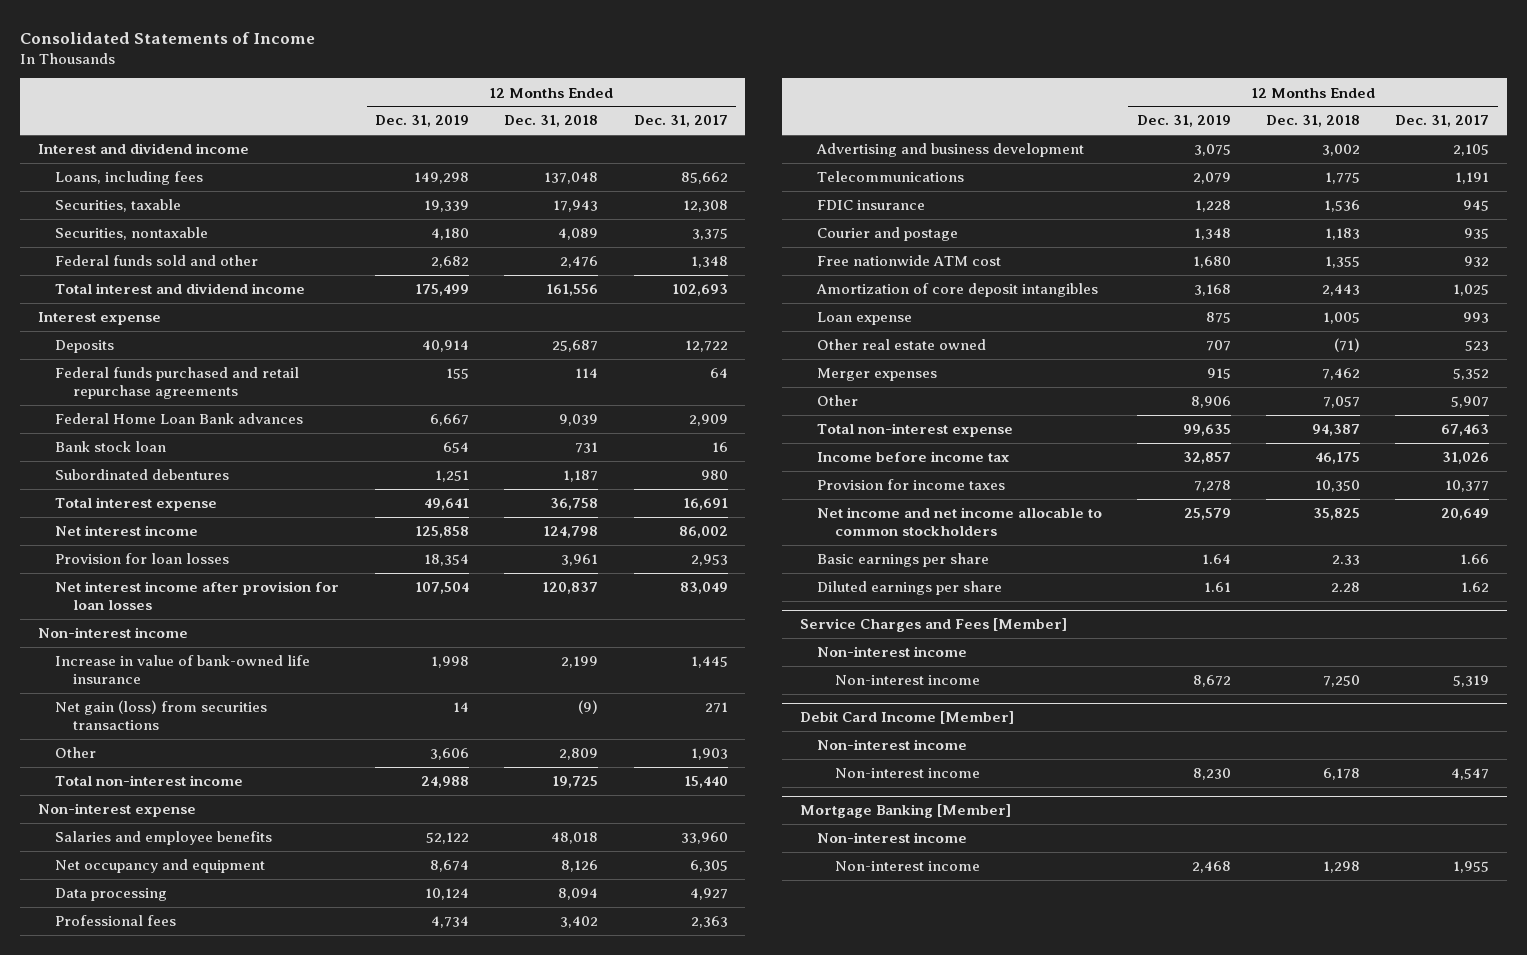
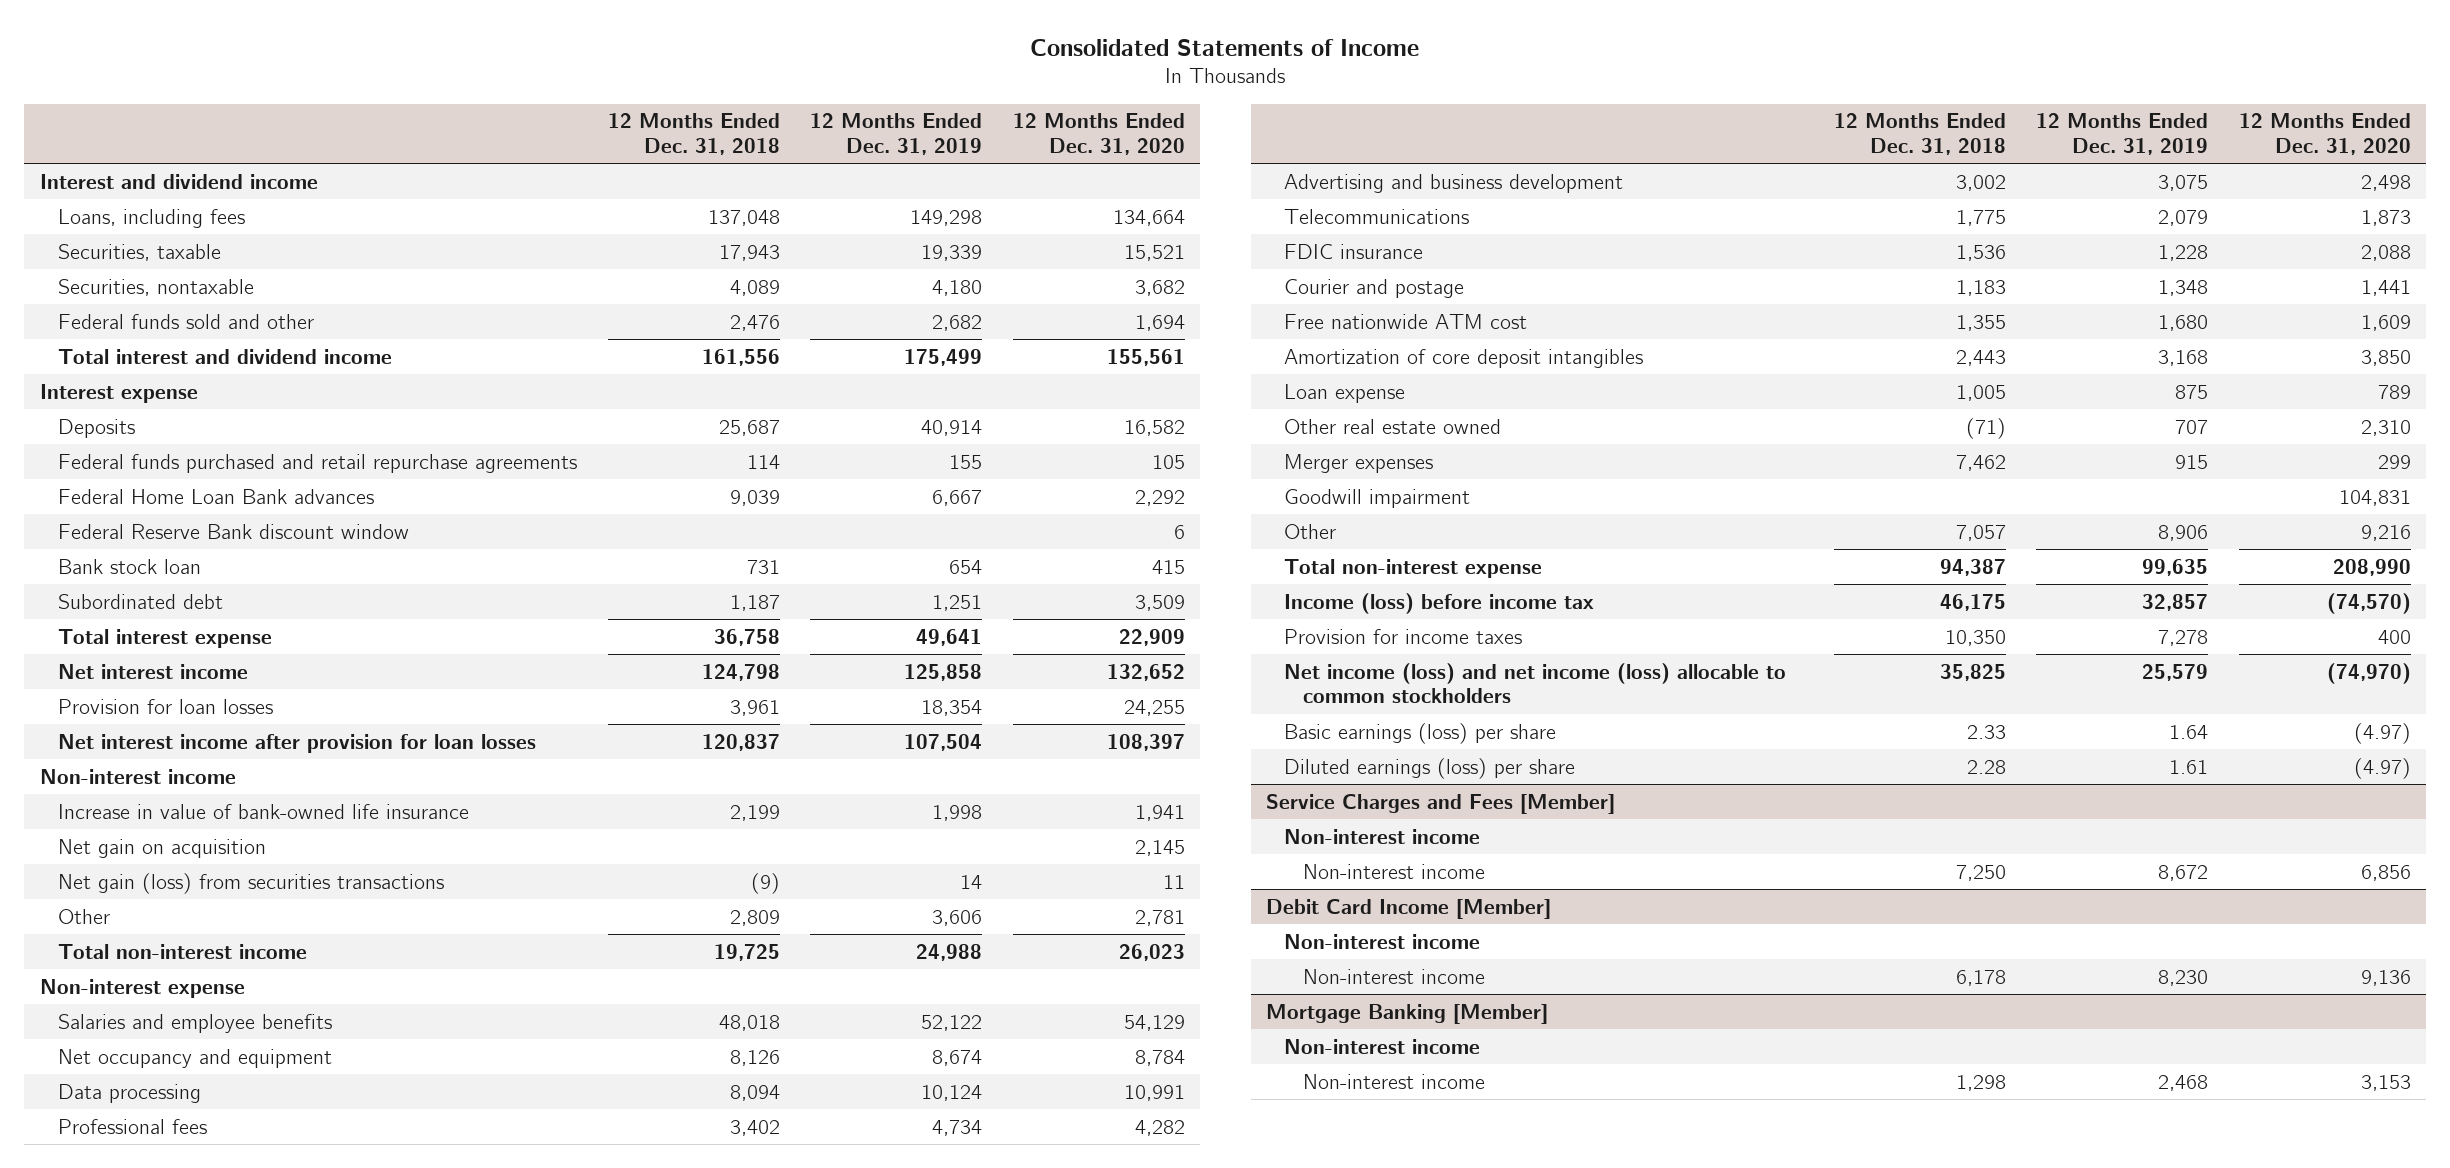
[633,115,728,128] Dec. 31, 2017 -> none
none -> [1012,113,1185,155] 12 Months Ended Dec. 31, 2020
none -> [58,523,410,539] Federal Reserve Bank discount window
[55,469,230,481] Subordinated debentures -> [58,593,224,609] Subordinated debt
none -> [58,838,267,858] Net gain on acquisition
none -> [1284,488,1471,508] Goodwill impairment
[817,451,1011,463] Income before income tax -> [1284,592,1595,614] Income (loss) before income tax
[817,507,1103,537] Net income and net income allocable to common stockholders -> [1284,662,1787,704] Net income (loss) and net income (loss) allocable to common stockholders
[817,553,990,568] Basic earnings per share -> [1284,722,1557,744] Basic earnings (loss) per share
[817,581,1003,596] Diluted earnings per share -> [1284,757,1576,779] Diluted earnings (loss) per share

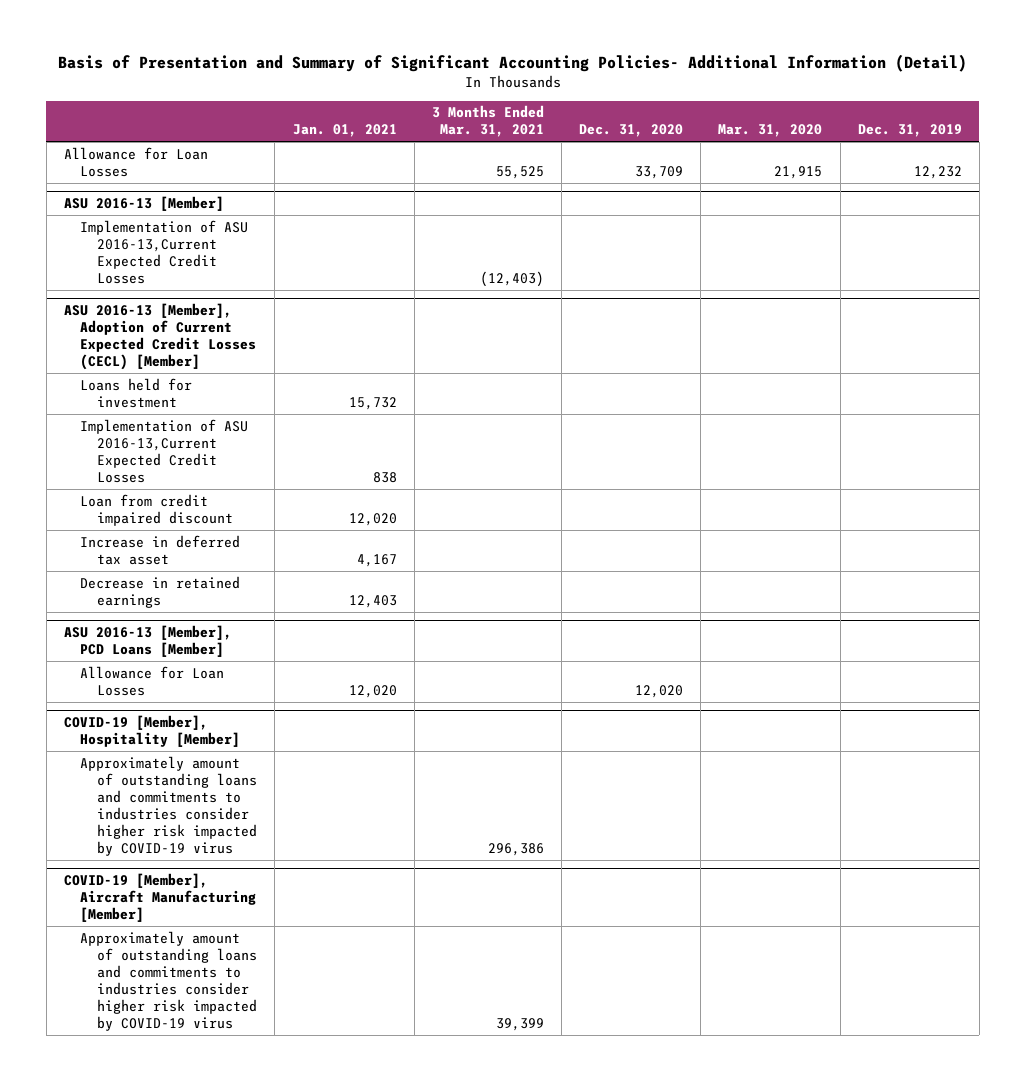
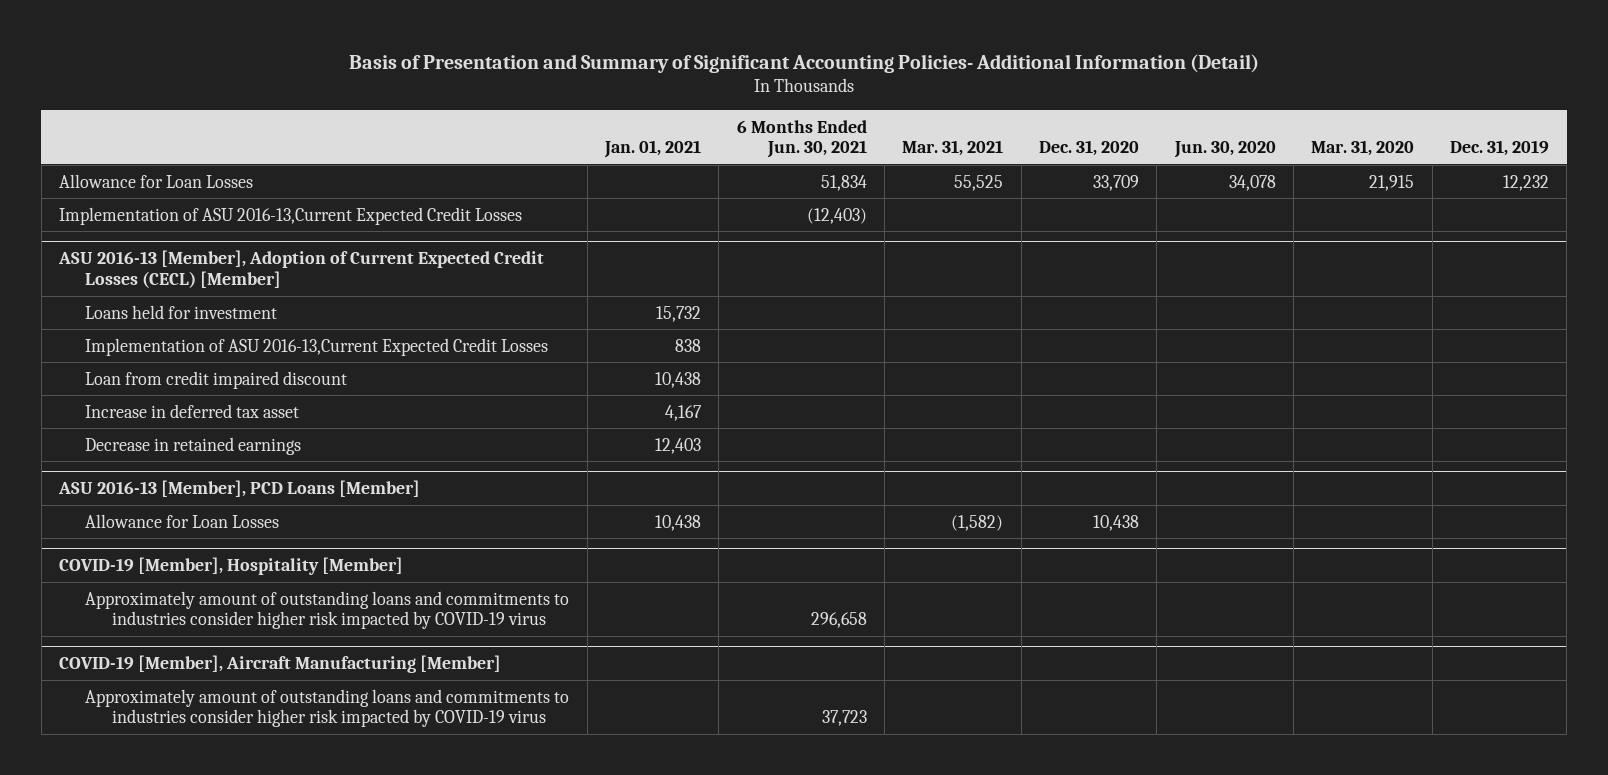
[431,105,544,138] 3 Months Ended Mar. 31, 2021 -> none
none -> [736,119,867,159] 6 Months Ended Jun. 30, 2021
none -> [902,140,1004,157] Mar. 31, 2021
none -> [1173,141,1276,159] Jun. 30, 2020
[63,196,224,212] ASU 2016-13 [Member] -> none
[348,512,397,526] 12,020 -> [655,371,702,388] 10,438
[348,684,397,698] 12,020 -> [655,514,702,531] 10,438
[635,684,684,698] 12,020 -> [1093,514,1140,531] 10,438

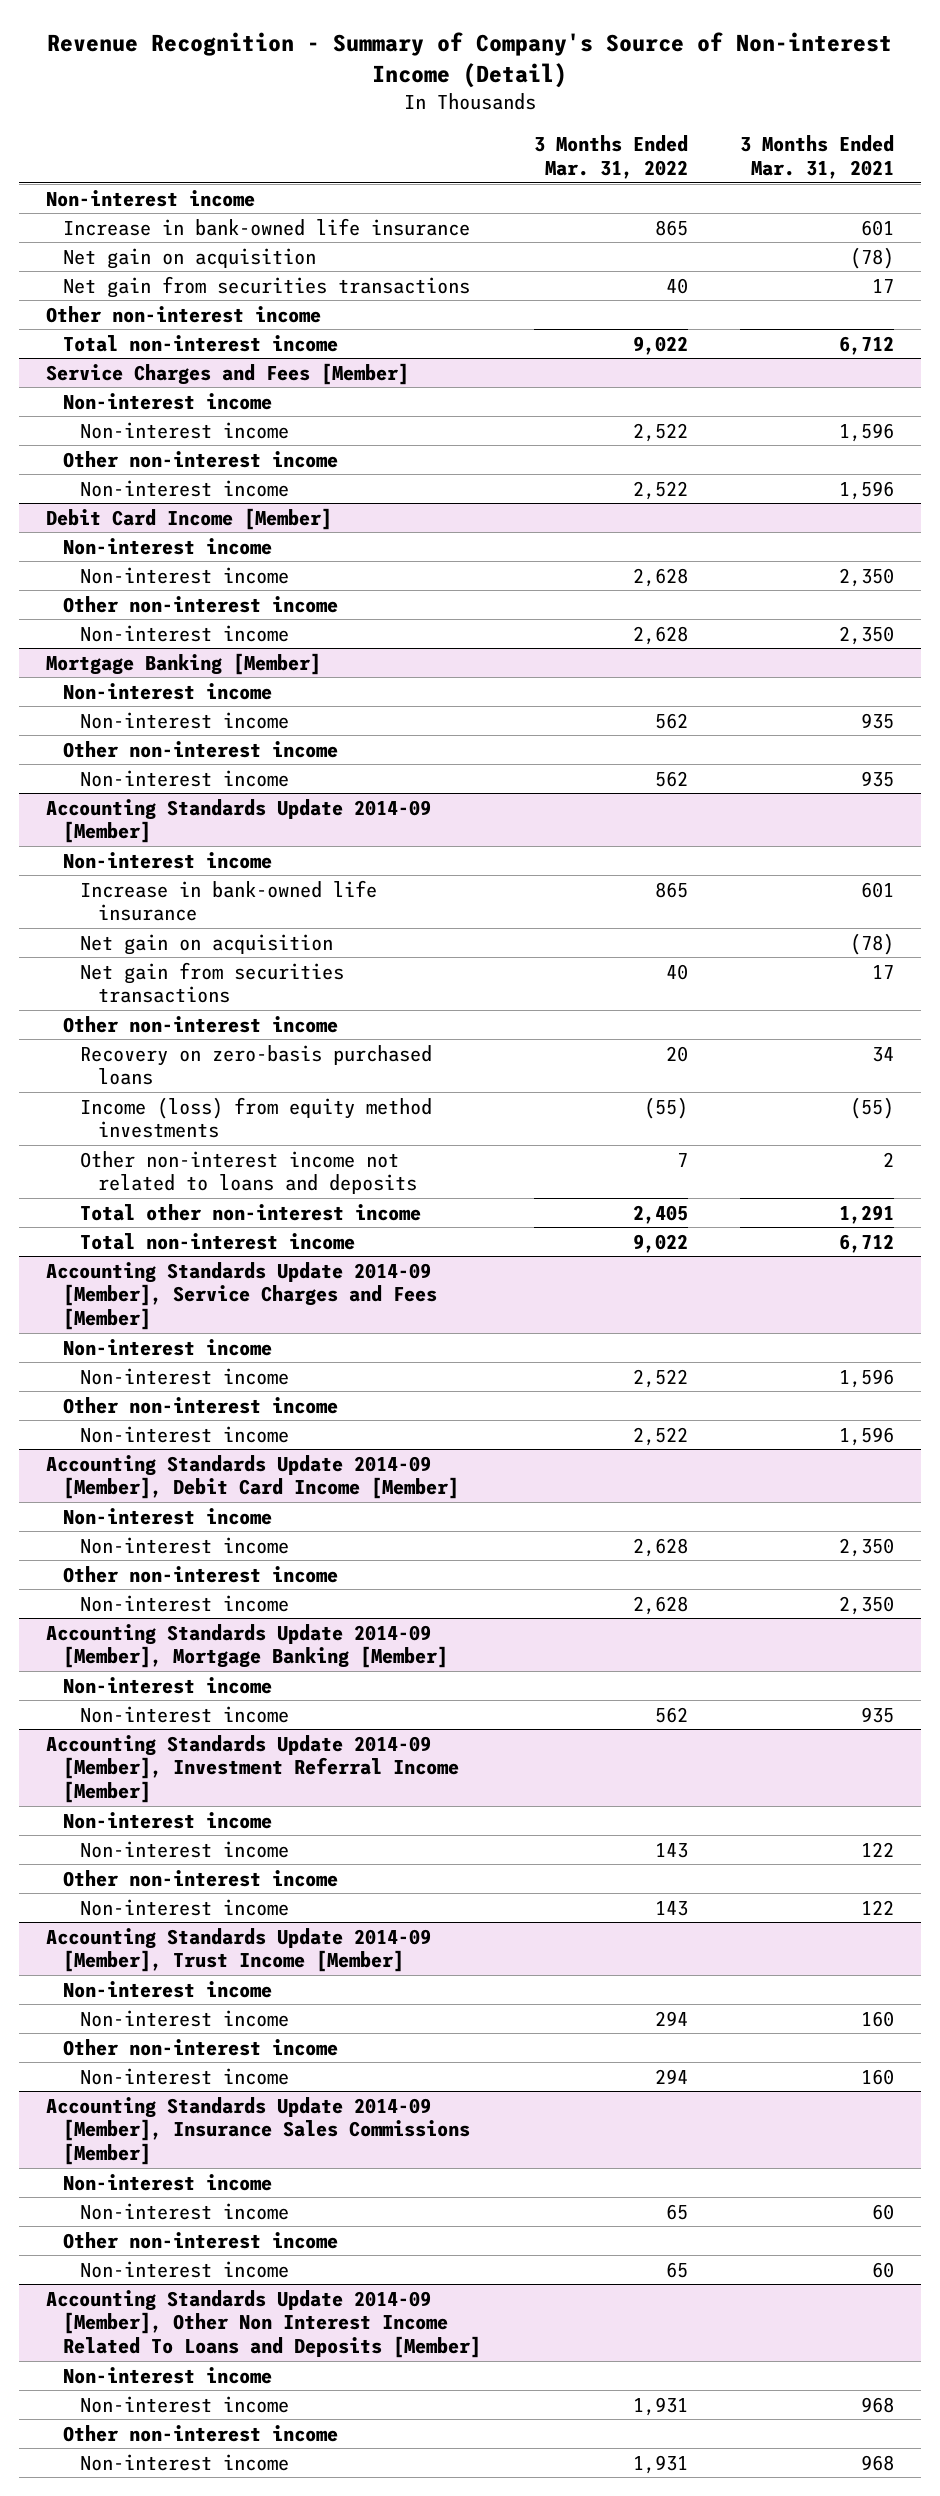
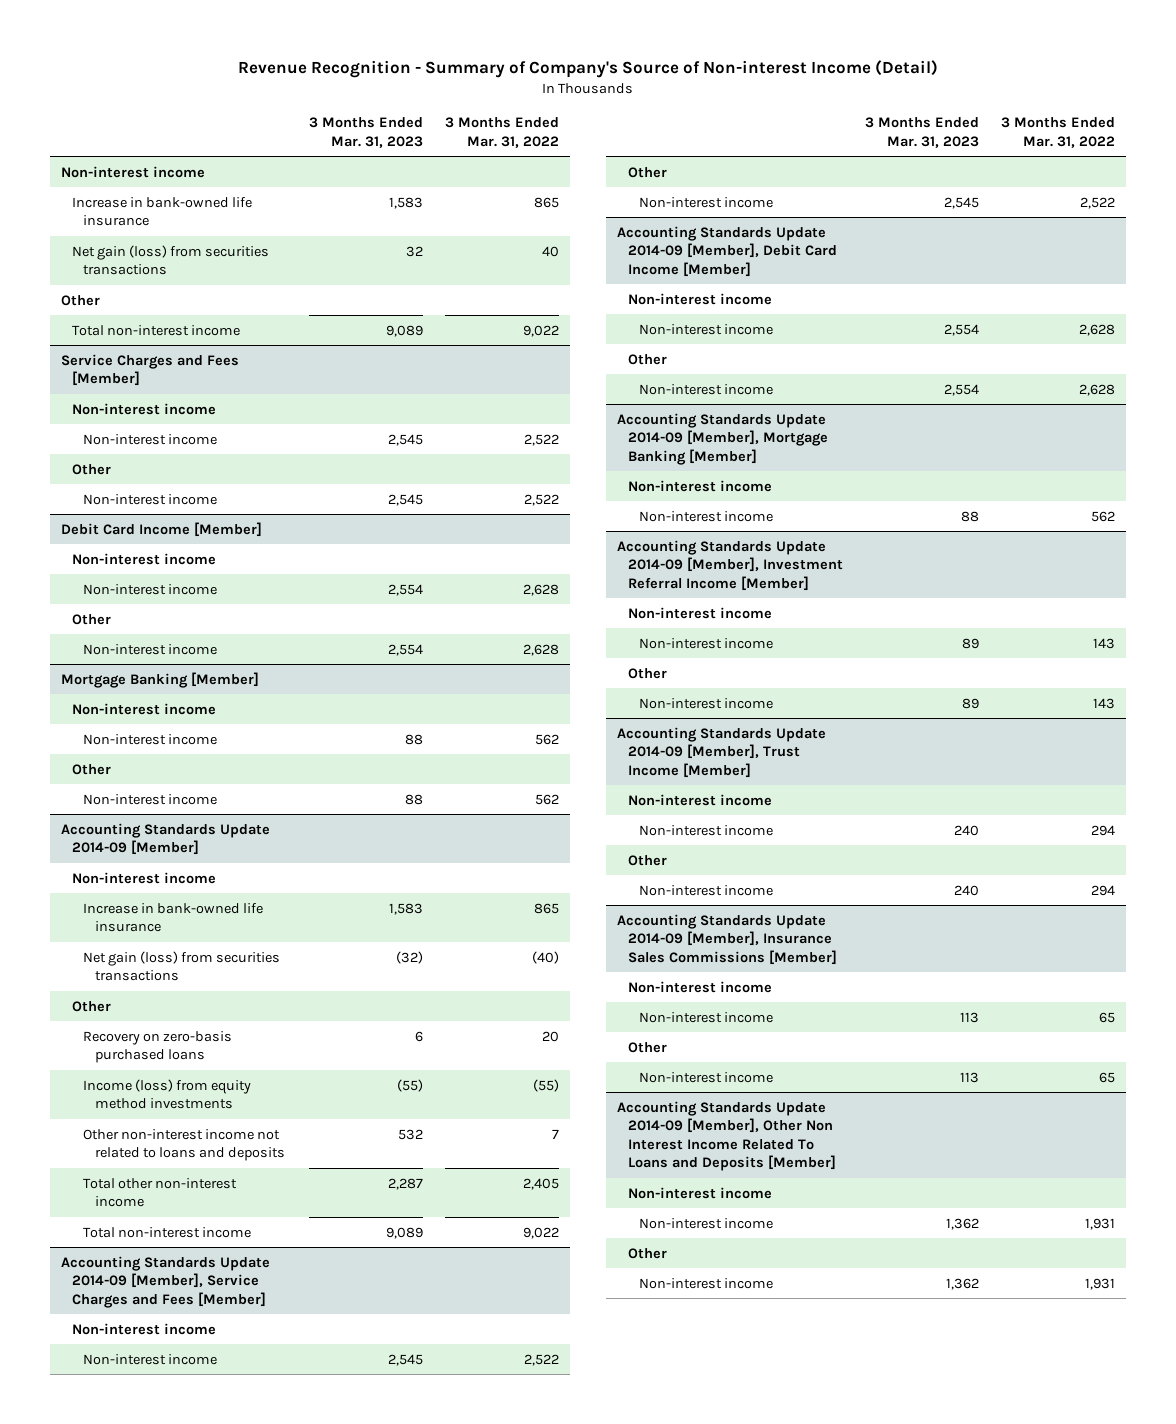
[740,135,895,179] 3 Months Ended Mar. 31, 2021 -> none
none -> [309,117,424,148] 3 Months Ended Mar. 31, 2023
[63,247,317,269] Net gain on acquisition -> none
[63,275,471,298] Net gain from securities transactions -> [72,244,270,276] Net gain (loss) from securities transactions
[45,305,321,323] Other non-interest income -> [61,294,101,306] Other
[63,450,339,468] Other non-interest income -> [72,463,112,475] Other
[63,595,339,613] Other non-interest income -> [72,613,112,625] Other
[63,740,339,758] Other non-interest income -> [72,763,112,775] Other
[80,933,334,955] Net gain on acquisition -> none
[80,961,345,1004] Net gain from securities transactions -> [83,950,281,982] Net gain (loss) from securities transactions
[665,963,688,980] 40 -> [531,950,559,964] (40)
[63,1015,339,1033] Other non-interest income -> [72,1000,112,1012] Other
[63,1396,339,1414] Other non-interest income -> [628,166,668,178] Other
[63,1565,339,1583] Other non-interest income -> [628,353,668,365] Other
[63,1869,339,1887] Other non-interest income -> [628,667,668,679] Other
[63,2038,339,2056] Other non-interest income -> [628,854,668,866] Other
[63,2231,339,2249] Other non-interest income -> [628,1041,668,1053] Other
[63,2424,339,2442] Other non-interest income -> [628,1247,668,1259] Other

